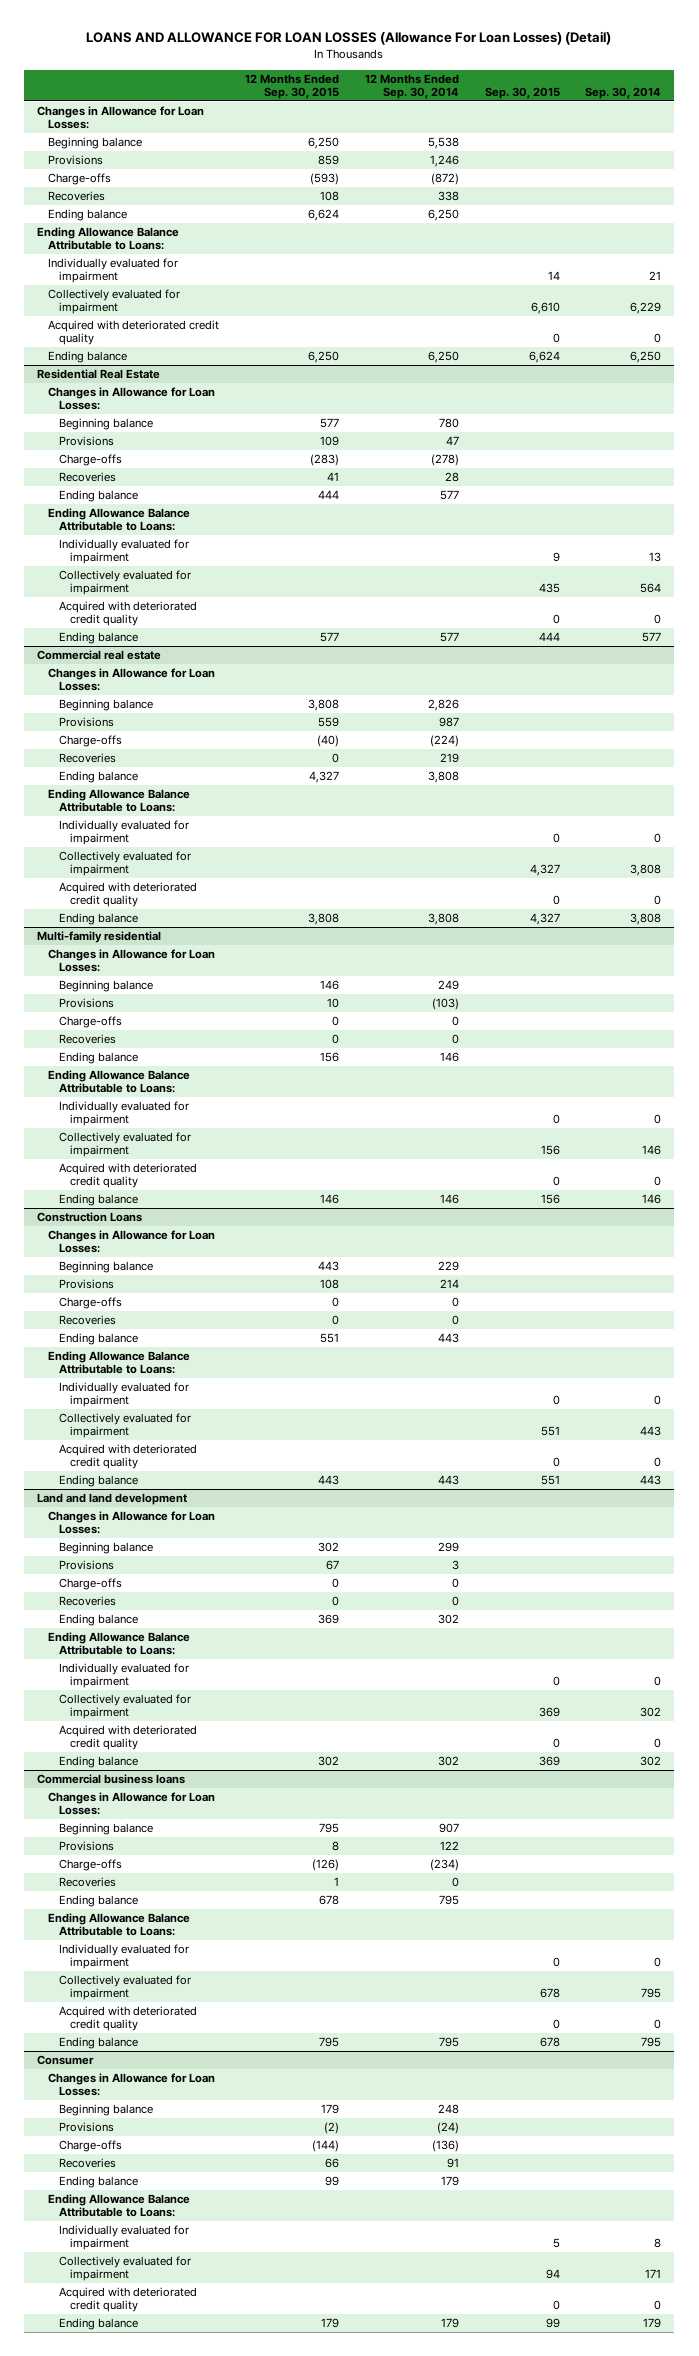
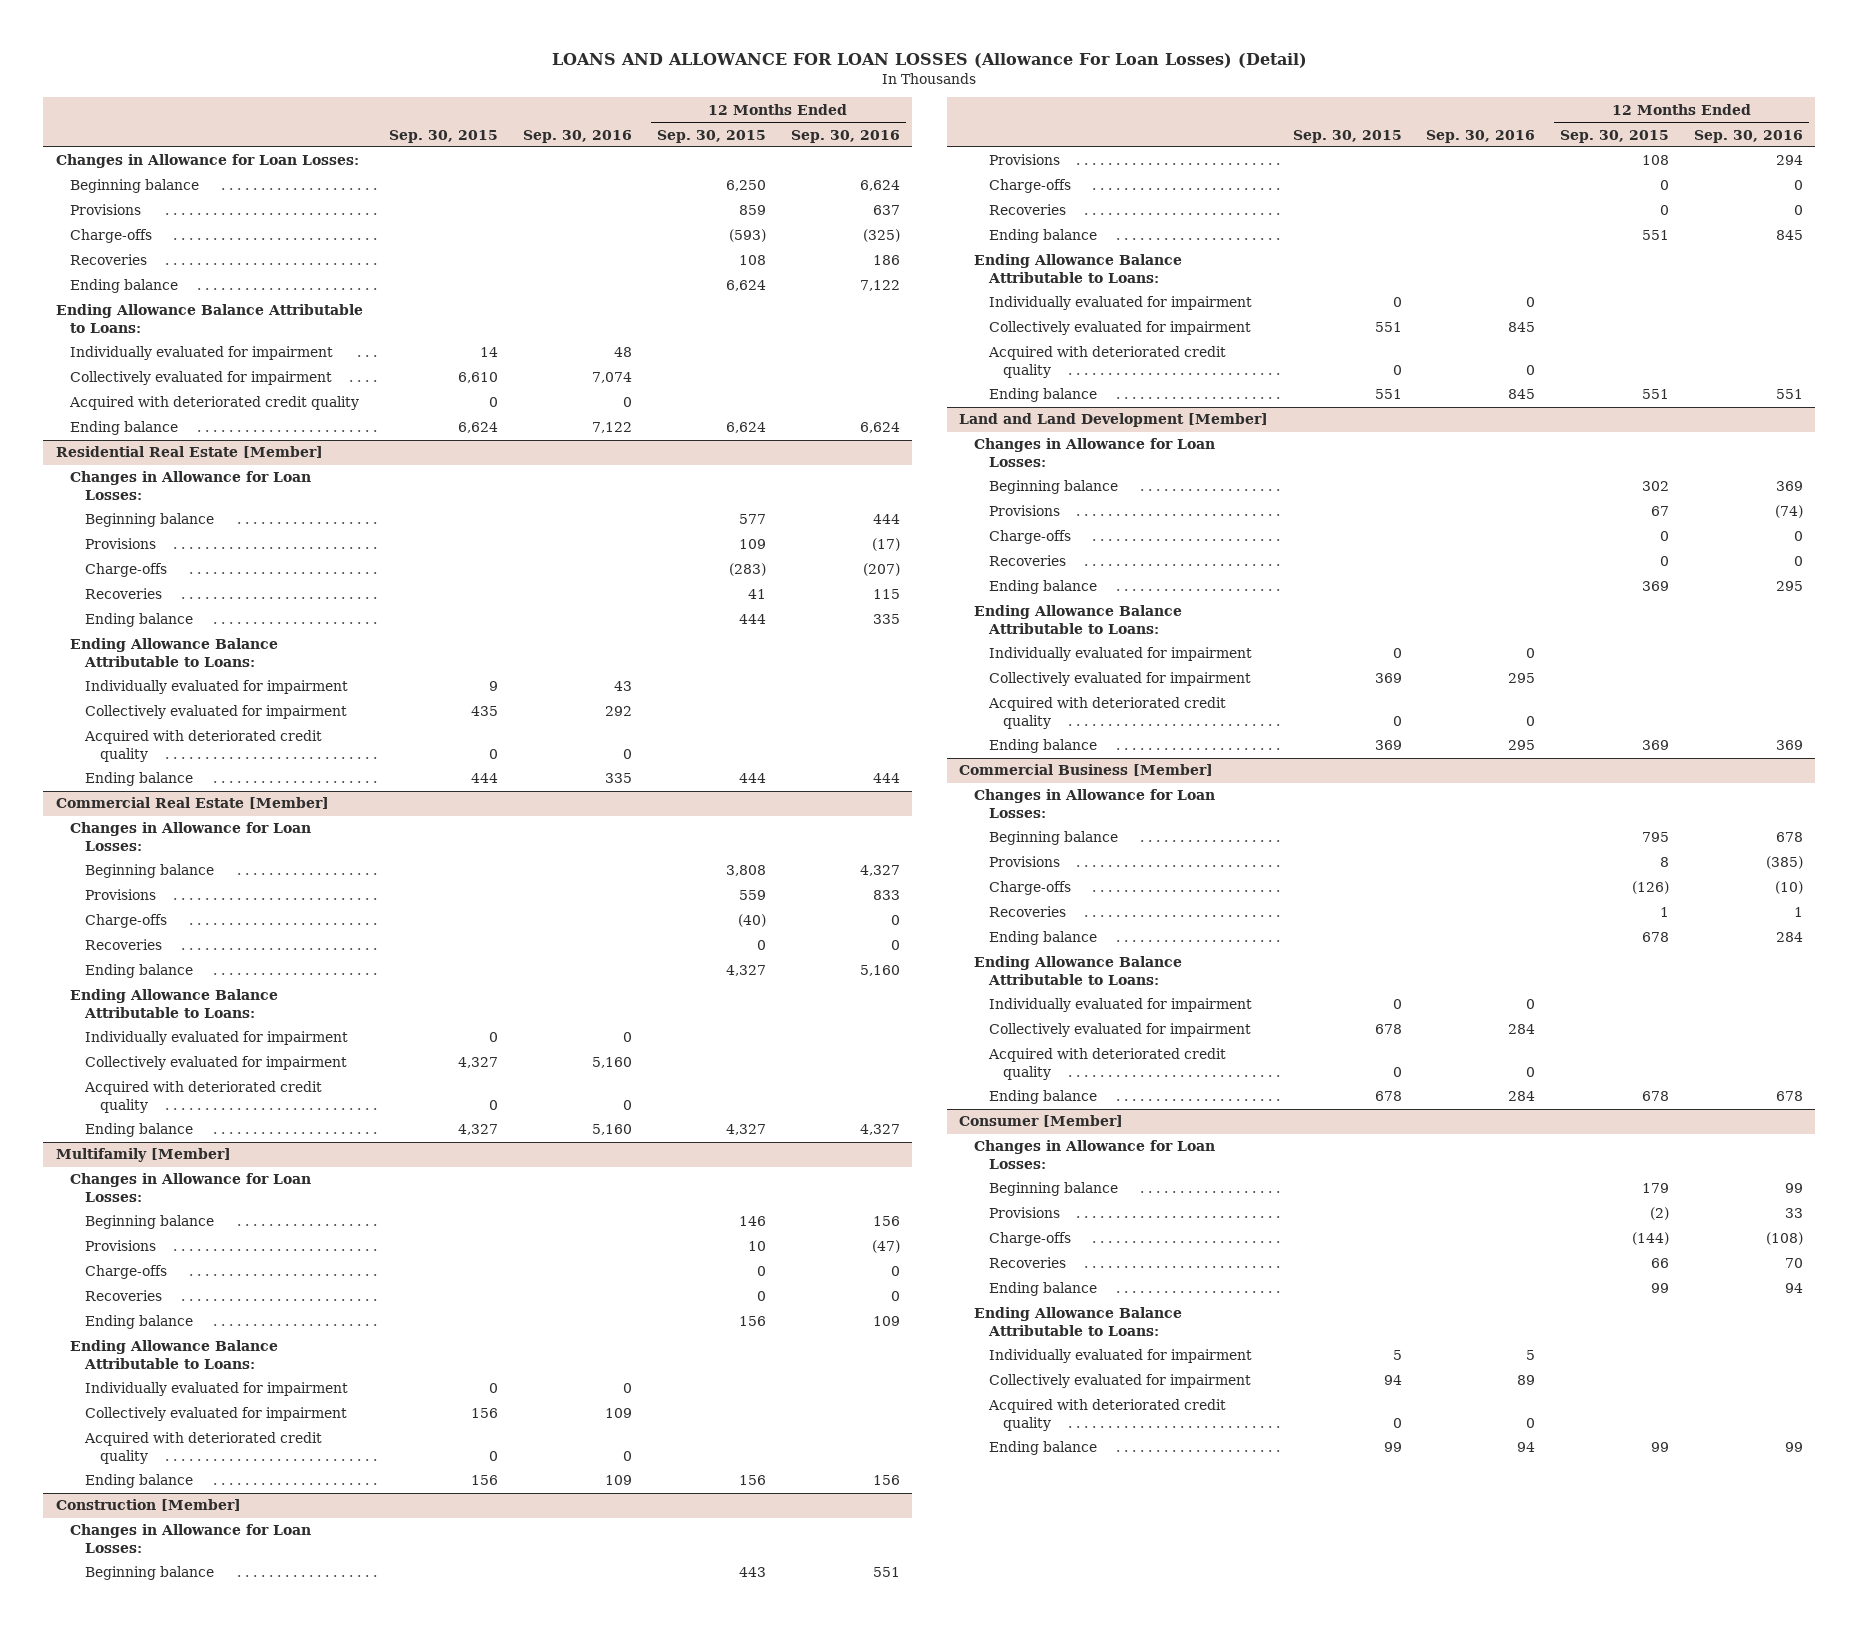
[364,73,459,99] 12 Months Ended Sep. 30, 2014 -> none
[585,86,662,99] Sep. 30, 2014 -> none
none -> [523,129,633,143] Sep. 30, 2016
none -> [790,129,900,143] Sep. 30, 2016
[307,351,339,364] 6,250 -> [725,422,766,434] 6,624
[37,369,161,380] Residential Real Estate -> [55,446,323,459] Residential Real Estate [Member]
[319,632,339,643] 577 -> [738,773,766,784] 444
[37,650,162,661] Commercial real estate -> [55,797,329,810] Commercial Real Estate [Member]
[307,913,339,926] 3,808 -> [725,1124,766,1136] 4,327
[37,931,162,944] Multi-family residential -> [55,1148,231,1163] Multifamily [Member]
[319,1194,339,1205] 146 -> [738,1475,766,1486] 156
[37,1212,143,1223] Construction Loans -> [55,1499,241,1512] Construction [Member]
[317,1475,339,1486] 443 -> [1642,389,1670,400] 551
[37,1493,188,1506] Land and land development -> [958,413,1268,428] Land and Land Development [Member]
[317,1756,339,1767] 302 -> [1642,740,1670,751] 369
[37,1774,186,1785] Commercial business loans -> [958,764,1213,777] Commercial Business [Member]
[318,2037,339,2048] 795 -> [1642,1091,1670,1102] 678
[37,2055,95,2066] Consumer -> [958,1115,1123,1128] Consumer [Member]
[320,2318,339,2329] 179 -> [1651,1442,1670,1453] 99

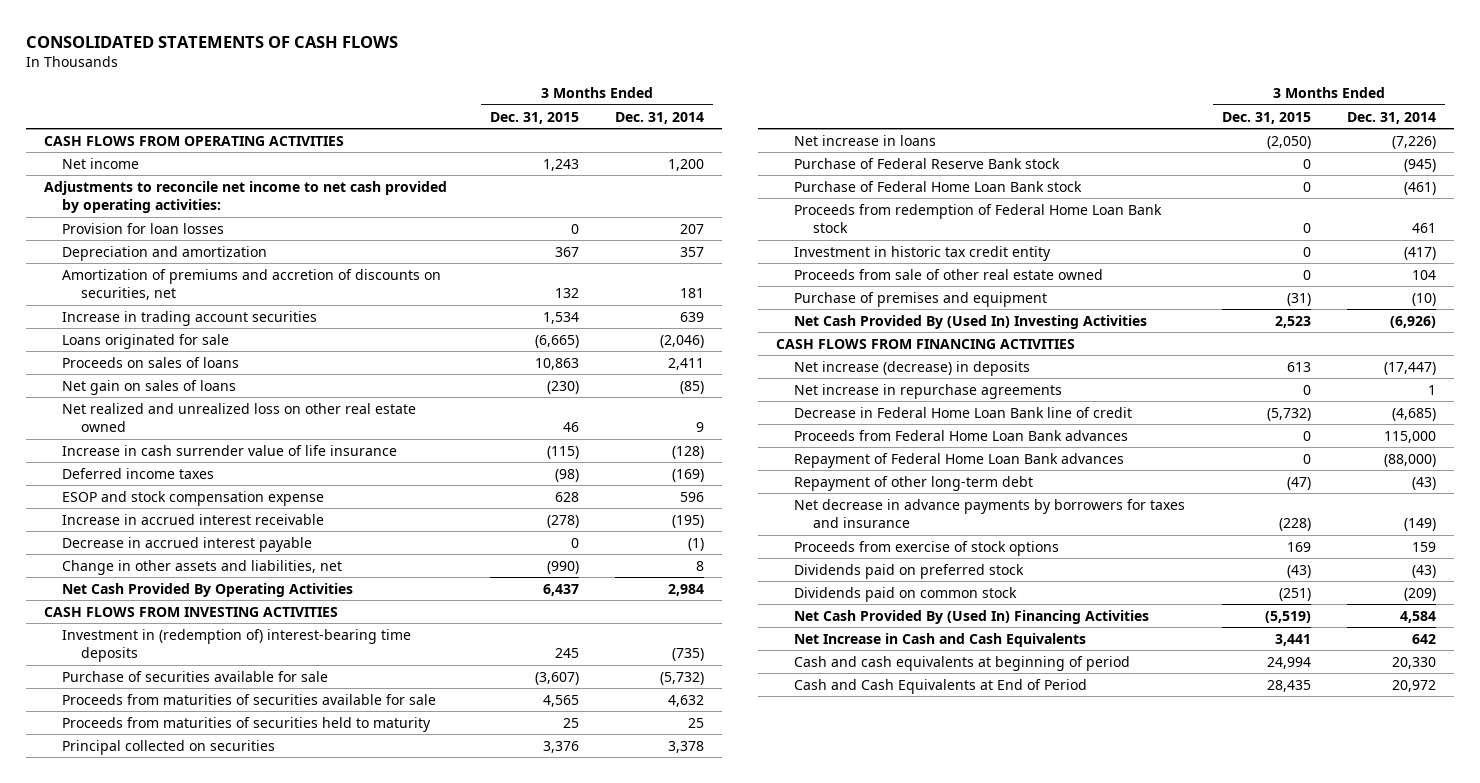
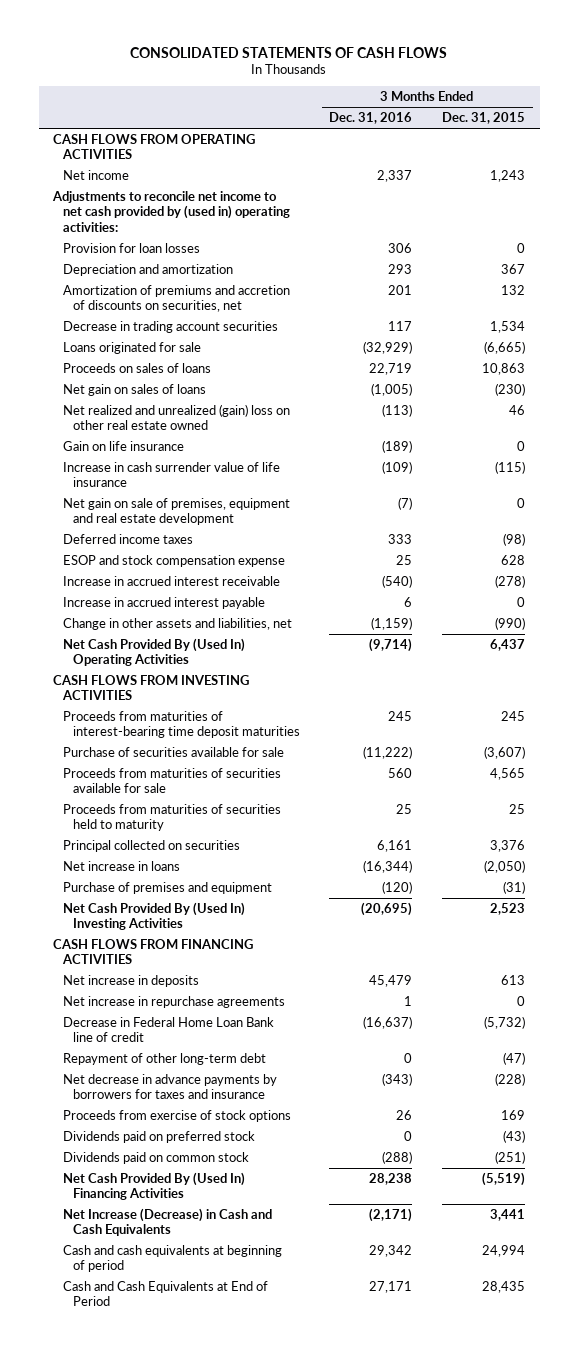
[615,111,705,124] Dec. 31, 2014 -> none
none -> [329,112,413,125] Dec. 31, 2016
[44,180,448,214] Adjustments to reconcile net income to net cash provided by operating activities: -> [52,190,291,232] Adjustments to reconcile net income to net cash provided by (used in) operating activities:
[62,310,318,326] Increase in trading account securities -> [63,320,279,333] Decrease in trading account securities
[62,402,417,433] Net realized and unrealized loss on other real estate owned -> [63,403,291,431] Net realized and unrealized (gain) loss on other real estate owned
none -> [63,440,185,451] Gain on life insurance
none -> [63,497,291,526] Net gain on sale of premises, equipment and real estate development
[62,536,313,552] Decrease in accrued interest payable -> [63,596,266,609] Increase in accrued interest payable
[62,582,354,597] Net Cash Provided By Operating Activities -> [63,637,246,667] Net Cash Provided By (Used In) Operating Activities
[62,628,412,663] Investment in (redemption of) interest-bearing time deposits -> [63,710,300,739] Proceeds from maturities of interest-bearing time deposit maturities
[794,157,1061,169] Purchase of Federal Reserve Bank stock -> none
[794,180,1083,192] Purchase of Federal Home Loan Bank stock -> none
[794,203,1163,234] Proceeds from redemption of Federal Home Loan Bank stock -> none
[794,245,1052,261] Investment in historic tax credit entity -> none
[794,268,1104,280] Proceeds from sale of other real estate owned -> none
[794,360,1031,376] Net increase (decrease) in deposits -> [63,974,200,987] Net increase in deposits
[794,429,1129,441] Proceeds from Federal Home Loan Bank advances -> none
[794,452,1125,468] Repayment of Federal Home Loan Bank advances -> none
[794,632,1087,647] Net Increase in Cash and Cash Equivalents -> [63,1207,273,1237] Net Increase (Decrease) in Cash and Cash Equivalents

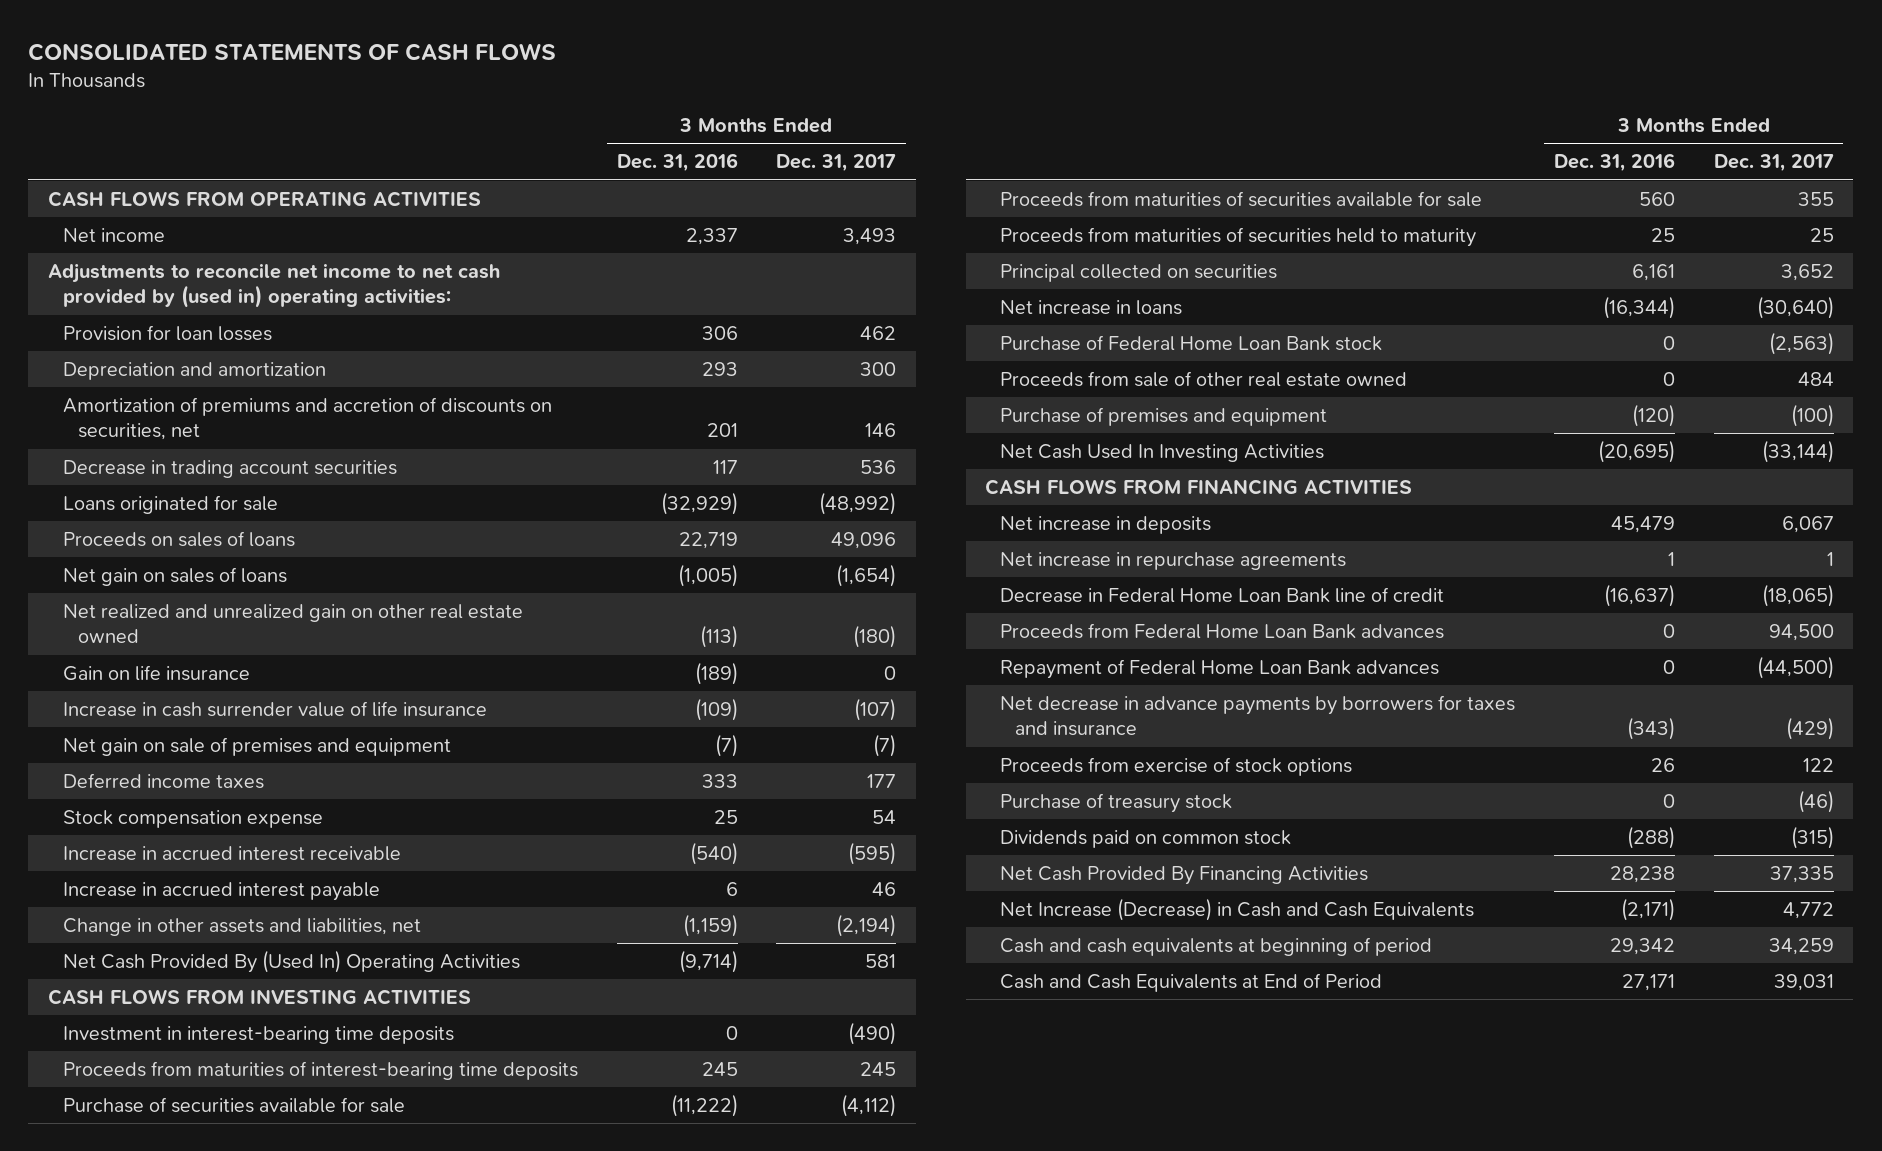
[442,112,526,125] Dec. 31, 2015 -> none
none -> [776,154,897,173] Dec. 31, 2017
[63,403,291,431] Net realized and unrealized (gain) loss on other real estate owned -> [62,604,523,644] Net realized and unrealized gain on other real estate owned
[63,497,291,526] Net gain on sale of premises, equipment and real estate development -> [62,737,451,757] Net gain on sale of premises and equipment
[63,554,286,567] ESOP and stock compensation expense -> [62,810,323,829] Stock compensation expense
none -> [62,1026,454,1045] Investment in interest-bearing time deposits
[63,710,300,739] Proceeds from maturities of interest-bearing time deposit maturities -> [62,1061,578,1081] Proceeds from maturities of interest-bearing time deposits
none -> [1000,335,1383,352] Purchase of Federal Home Loan Bank stock
none -> [1000,371,1408,388] Proceeds from sale of other real estate owned
[63,901,246,931] Net Cash Provided By (Used In) Investing Activities -> [1000,444,1325,463] Net Cash Used In Investing Activities
[63,1052,267,1065] Repayment of other long-term debt -> none
none -> [1000,623,1445,640] Proceeds from Federal Home Loan Bank advances
none -> [1000,659,1440,680] Repayment of Federal Home Loan Bank advances
[63,1130,256,1143] Dividends paid on preferred stock -> none
none -> [1000,793,1233,814] Purchase of treasury stock
[63,1171,246,1201] Net Cash Provided By (Used In) Financing Activities -> [1000,866,1369,886] Net Cash Provided By Financing Activities

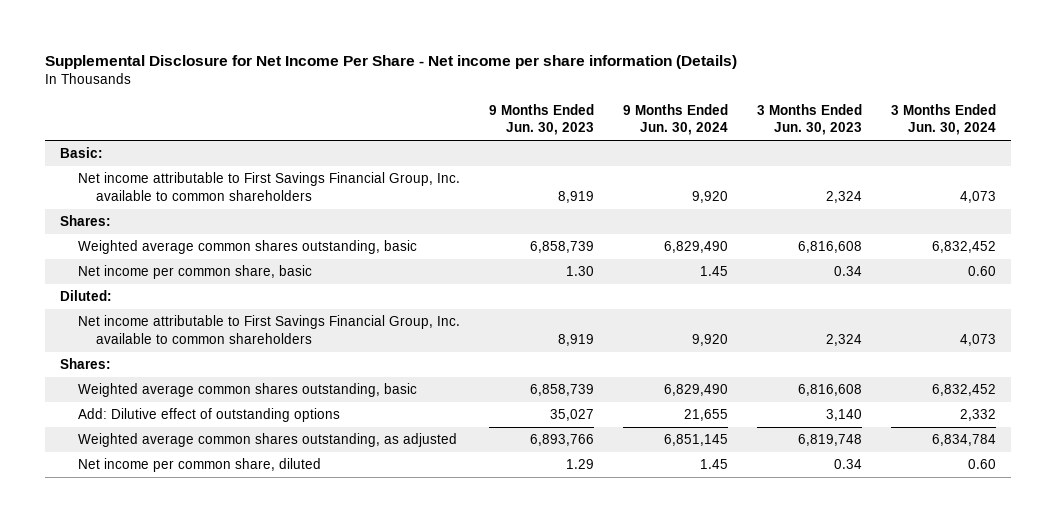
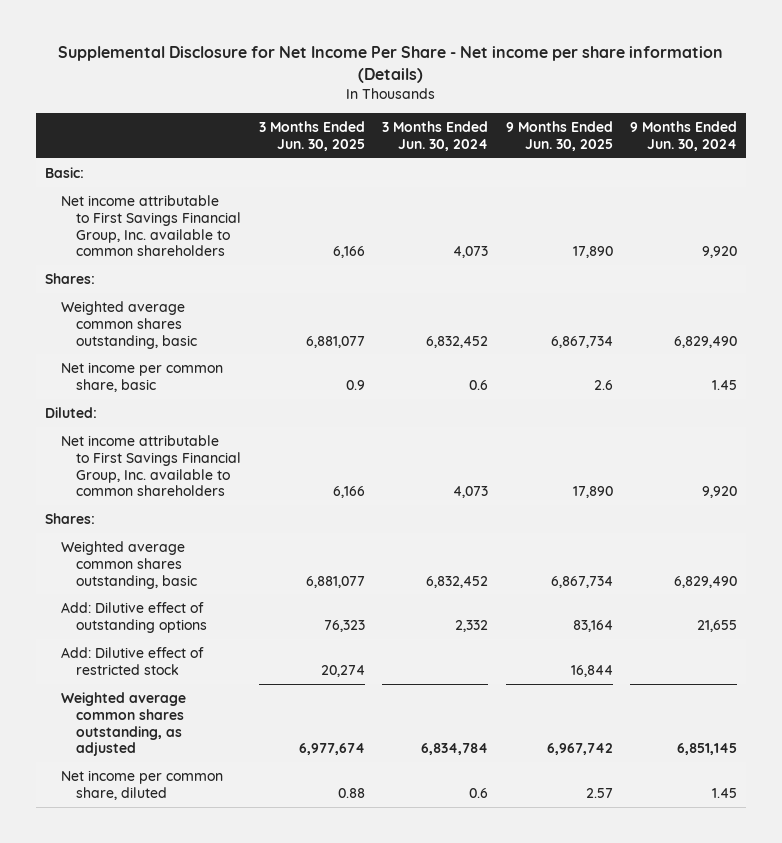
[489,103,595,136] 9 Months Ended Jun. 30, 2023 -> none
[757,103,863,136] 3 Months Ended Jun. 30, 2023 -> none
none -> [258,120,365,151] 3 Months Ended Jun. 30, 2025
none -> [505,120,613,151] 9 Months Ended Jun. 30, 2025
[968,266,997,277] 0.60 -> [469,379,489,390] 0.6
none -> [60,646,204,675] Add: Dilutive effect of restricted stock
[968,459,997,470] 0.60 -> [469,787,489,798] 0.6

